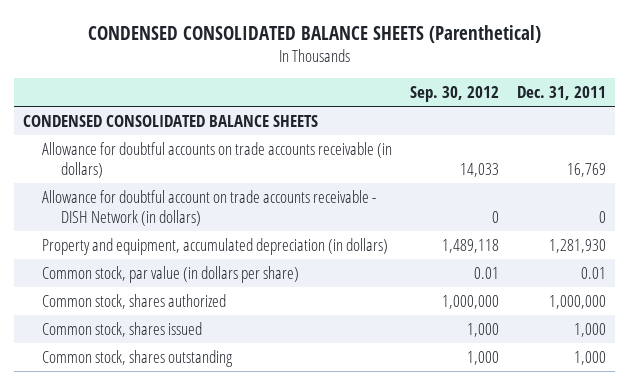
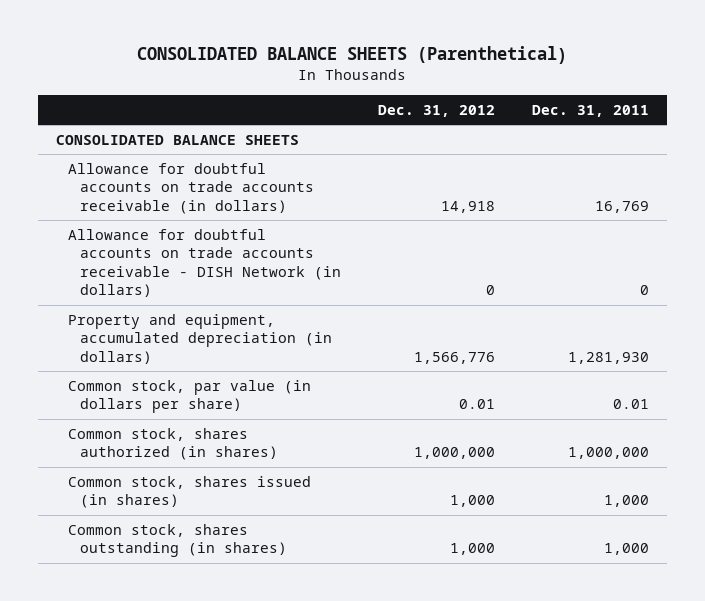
[87,24,541,43] CONDENSED CONSOLIDATED BALANCE SHEETS (Parenthetical) -> [137,46,568,65] CONSOLIDATED BALANCE SHEETS (Parenthetical)
[410,85,500,102] Sep. 30, 2012 -> none
none -> [377,104,495,117] Dec. 31, 2012
[23,114,319,127] CONDENSED CONSOLIDATED BALANCE SHEETS -> [56,134,300,145] CONSOLIDATED BALANCE SHEETS
[42,189,377,226] Allowance for doubtful account on trade accounts receivable - DISH Network (in dollars) -> [67,228,341,298] Allowance for doubtful accounts on trade accounts receivable - DISH Network (in dollars)
[42,293,227,309] Common stock, shares authorized -> [67,427,278,461] Common stock, shares authorized (in shares)
[42,321,203,337] Common stock, shares issued -> [67,475,311,509] Common stock, shares issued (in shares)
[42,349,234,367] Common stock, shares outstanding -> [67,523,287,558] Common stock, shares outstanding (in shares)

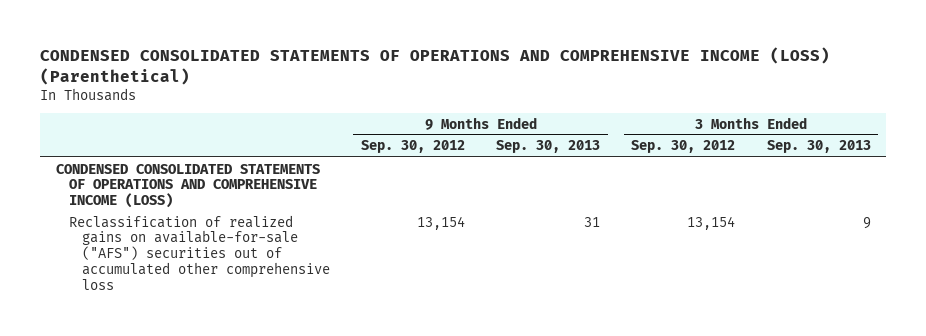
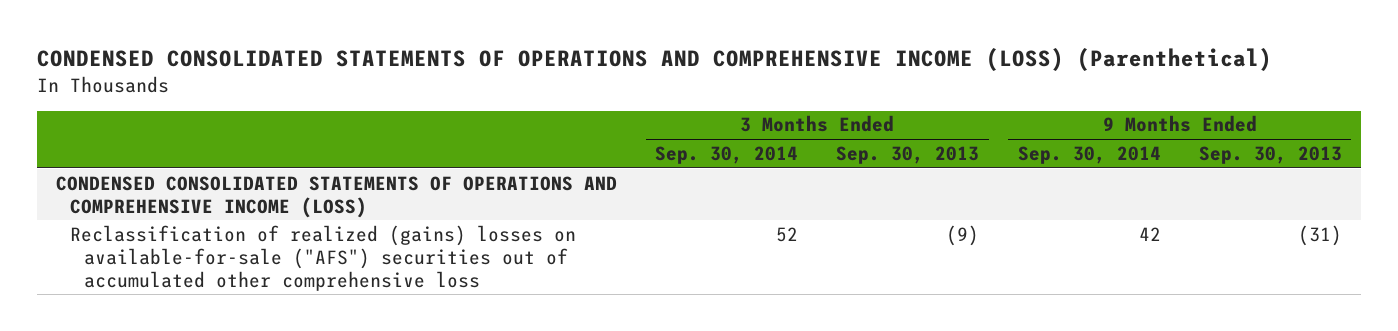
[361,140,466,154] Sep. 30, 2012 -> none
[631,140,736,154] Sep. 30, 2012 -> none
none -> [655,146,799,165] Sep. 30, 2014
none -> [1017,146,1161,165] Sep. 30, 2014
[68,214,330,290] Reclassification of realized gains on available-for-sale ("AFS") securities out of accumulated other comprehensive loss -> [70,224,577,291] Reclassification of realized (gains) losses on available-for-sale ("AFS") securities out of accumulated other comprehensive loss
[584,216,601,227] 31 -> [1297,224,1342,246] (31)
[862,216,871,229] 9 -> [946,224,980,246] (9)

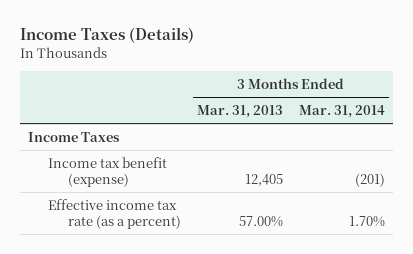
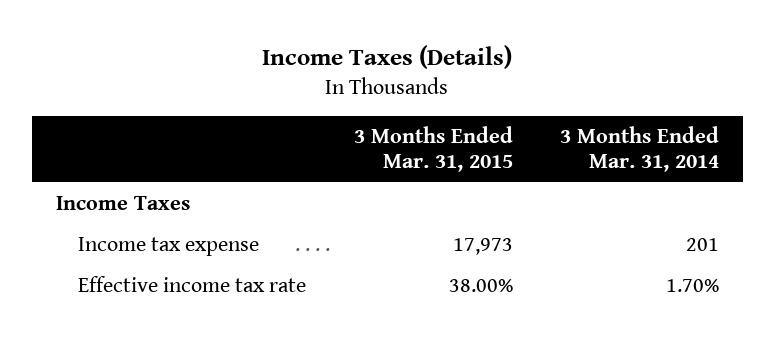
[197,105,284,119] Mar. 31, 2013 -> none
none -> [353,126,513,173] 3 Months Ended Mar. 31, 2015
[47,156,167,188] Income tax benefit (expense) -> [78,237,260,257] Income tax expense
[355,173,386,188] (201) -> [685,238,719,252] 201
[47,198,181,230] Effective income tax rate (as a percent) -> [78,276,307,293] Effective income tax rate

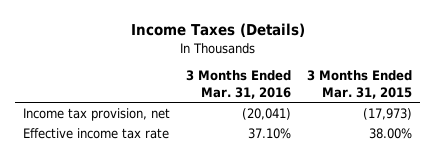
[559,126,719,173] 3 Months Ended Mar. 31, 2014 -> none
none -> [186,70,292,99] 3 Months Ended Mar. 31, 2016
[55,196,190,211] Income Taxes -> none
[78,237,260,257] Income tax expense -> [22,107,170,121] Income tax provision, net
[452,238,513,256] 17,973 -> [363,107,413,120] (17,973)

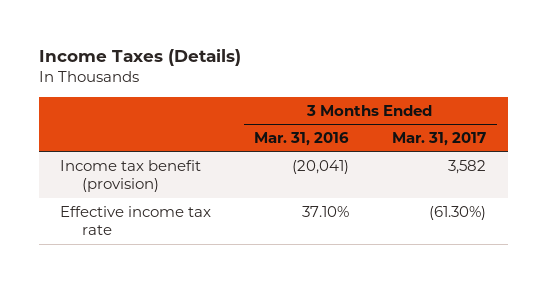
[307,70,413,99] 3 Months Ended Mar. 31, 2015 -> none
none -> [392,132,487,147] Mar. 31, 2017
[22,107,170,121] Income tax provision, net -> [60,159,202,193] Income tax benefit (provision)

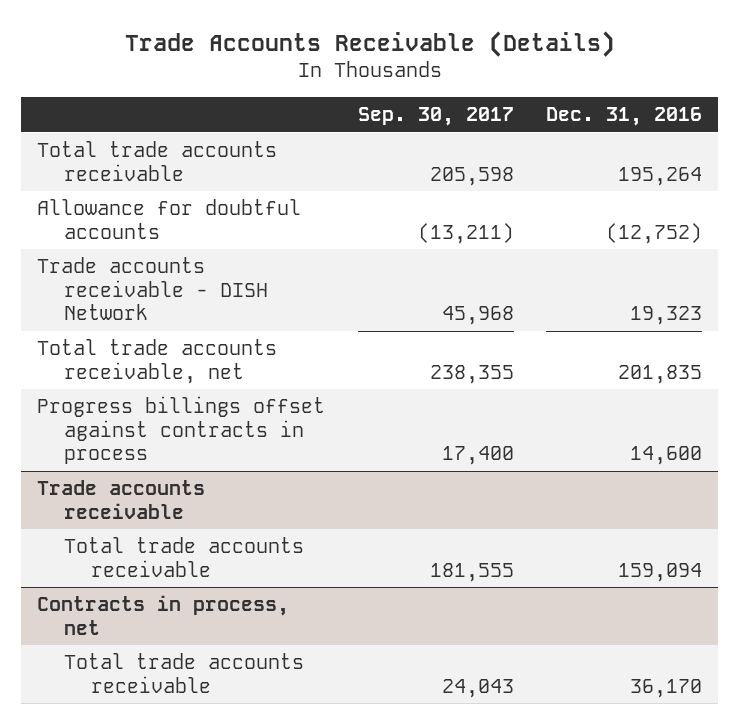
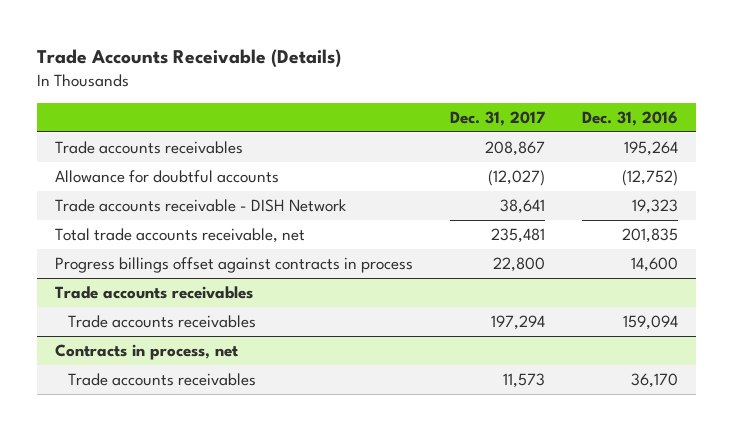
[357,107,514,127] Sep. 30, 2017 -> none
none -> [449,111,545,127] Dec. 31, 2017
[36,141,277,181] Total trade accounts receivable -> [55,140,244,154] Trade accounts receivables
[36,480,205,519] Trade accounts receivable -> [55,285,254,299] Trade accounts receivables
[64,537,305,577] Total trade accounts receivable -> [67,314,256,328] Trade accounts receivables
[64,653,305,693] Total trade accounts receivable -> [67,372,256,386] Trade accounts receivables

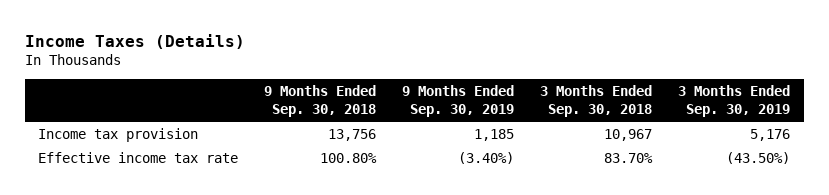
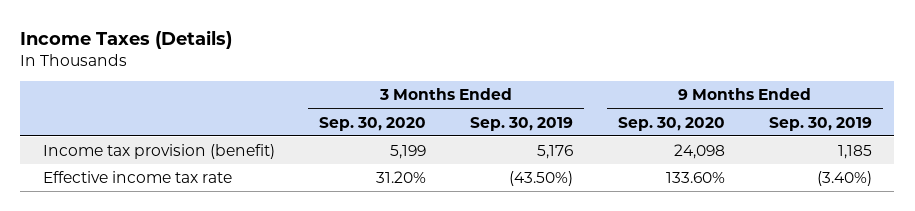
[264,85,377,118] 9 Months Ended Sep. 30, 2018 -> none
[540,85,653,118] 3 Months Ended Sep. 30, 2018 -> none
none -> [318,116,426,131] Sep. 30, 2020
none -> [617,116,725,131] Sep. 30, 2020
[38,128,199,143] Income tax provision -> [42,144,275,160] Income tax provision (benefit)

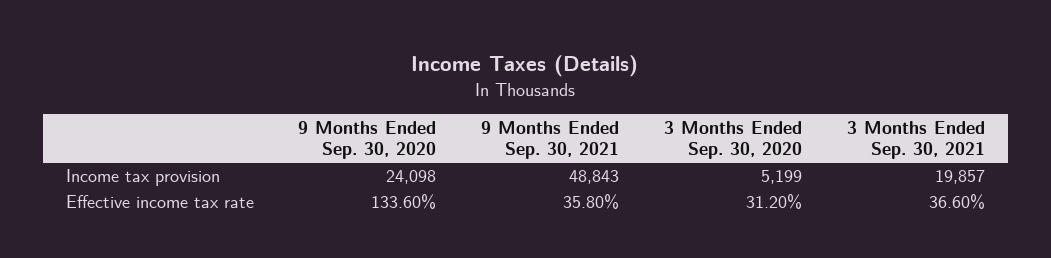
[470,116,574,131] Sep. 30, 2019 -> none
[769,116,873,131] Sep. 30, 2019 -> none
none -> [481,120,620,160] 9 Months Ended Sep. 30, 2021
none -> [847,120,986,160] 3 Months Ended Sep. 30, 2021
[42,144,275,160] Income tax provision (benefit) -> [65,169,220,187] Income tax provision

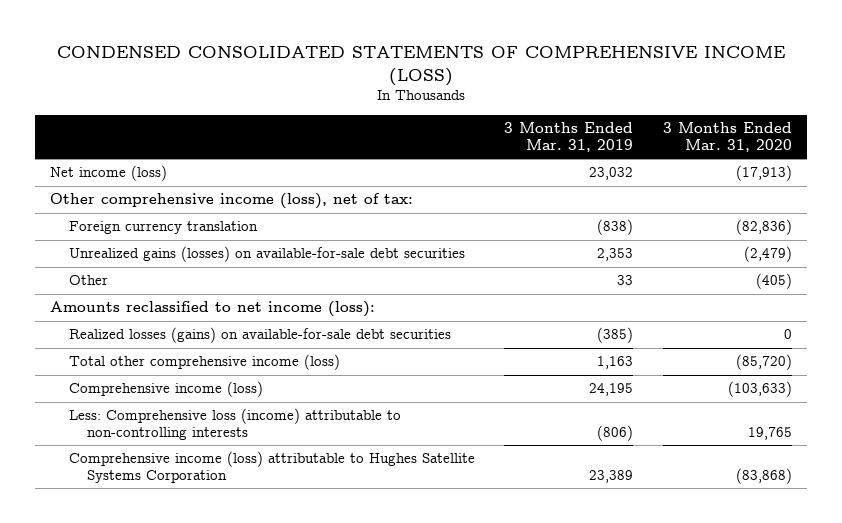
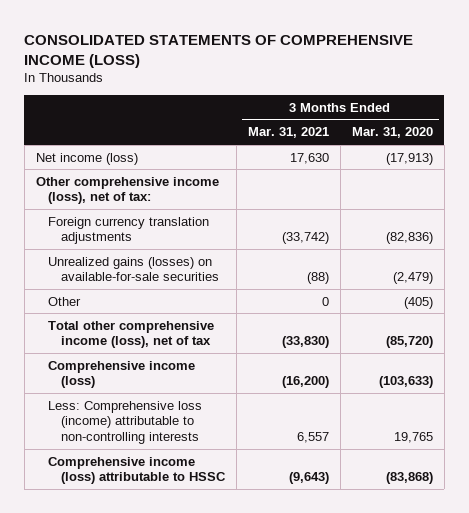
[57,46,786,86] CONDENSED CONSOLIDATED STATEMENTS OF COMPREHENSIVE INCOME (LOSS) -> [24,34,414,68] CONSOLIDATED STATEMENTS OF COMPREHENSIVE INCOME (LOSS)
[504,122,634,153] 3 Months Ended Mar. 31, 2019 -> none
none -> [248,127,330,139] Mar. 31, 2021
[68,221,258,235] Foreign currency translation -> [48,216,210,245] Foreign currency translation adjustments
[68,246,465,263] Unrealized gains (losses) on available-for-sale debt securities -> [48,256,220,282] Unrealized gains (losses) on available-for-sale securities
[50,301,376,318] Amounts reclassified to net income (loss): -> none
[68,327,451,344] Realized losses (gains) on available-for-sale debt securities -> none
[68,354,340,371] Total other comprehensive income (loss) -> [48,320,215,349] Total other comprehensive income (loss), net of tax
[68,451,475,484] Comprehensive income (loss) attributable to Hughes Satellite Systems Corporation -> [48,456,227,485] Comprehensive income (loss) attributable to HSSC

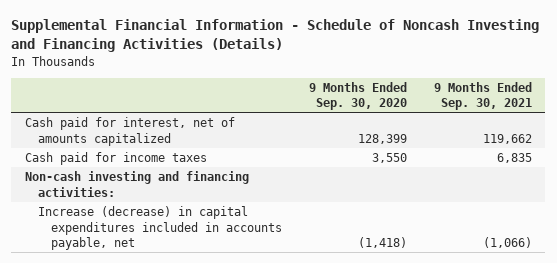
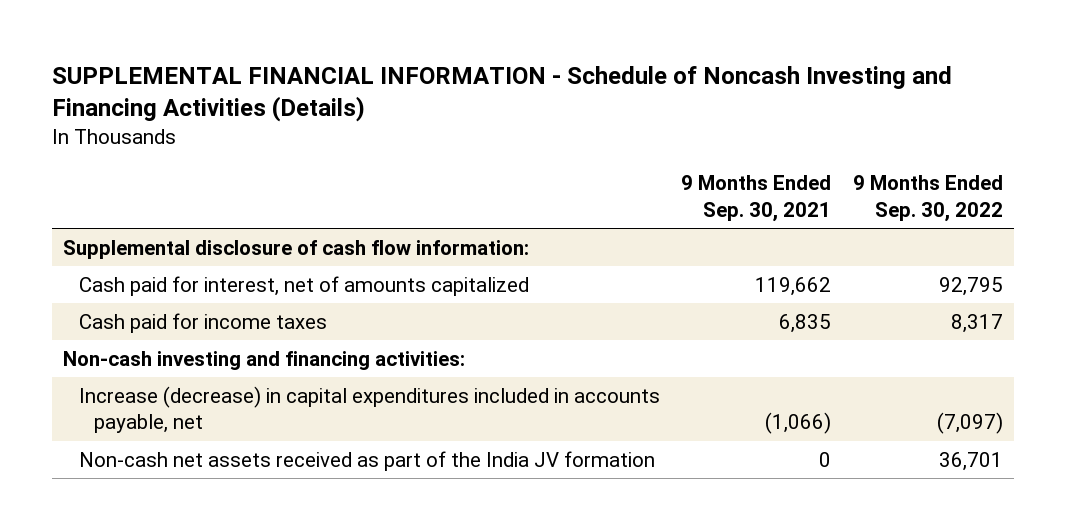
[11,19,540,53] Supplemental Financial Information - Schedule of Noncash Investing and Financing Activities (Details) -> [52,66,953,123] SUPPLEMENTAL FINANCIAL INFORMATION - Schedule of Noncash Investing and Financing Activities (Details)
[309,81,408,111] 9 Months Ended Sep. 30, 2020 -> none
none -> [853,175,1004,223] 9 Months Ended Sep. 30, 2022
none -> [63,239,530,259] Supplemental disclosure of cash flow information:
none -> [78,450,655,471] Non-cash net assets received as part of the India JV formation

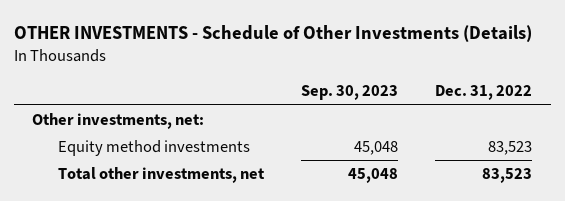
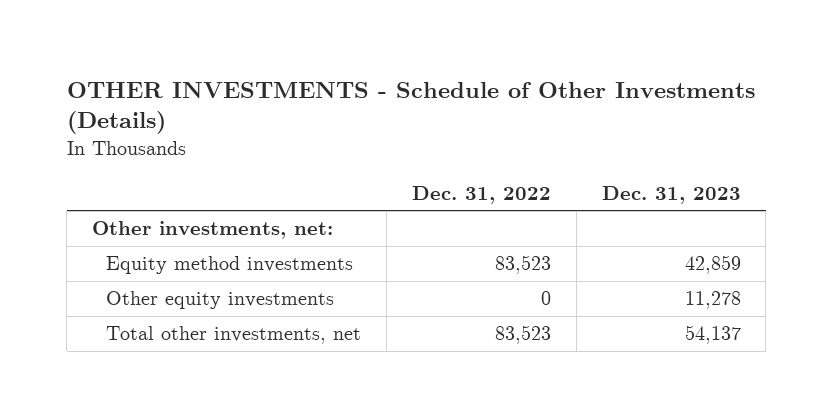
[301,85,399,101] Sep. 30, 2023 -> none
none -> [601,185,741,204] Dec. 31, 2023
none -> [106,291,335,310] Other equity investments

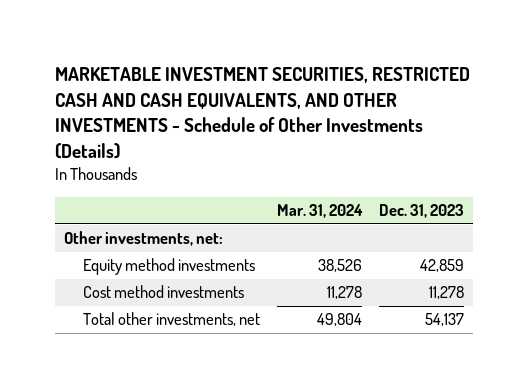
[66,81,755,135] OTHER INVESTMENTS - Schedule of Other Investments (Details) -> [55,66,471,159] MARKETABLE INVESTMENT SECURITIES, RESTRICTED CASH AND CASH EQUIVALENTS, AND OTHER INVESTMENTS - Schedule of Other Investments (Details)
[411,185,551,204] Dec. 31, 2022 -> none
none -> [276,204,363,219] Mar. 31, 2024
[106,291,335,310] Other equity investments -> [82,285,244,299] Cost method investments

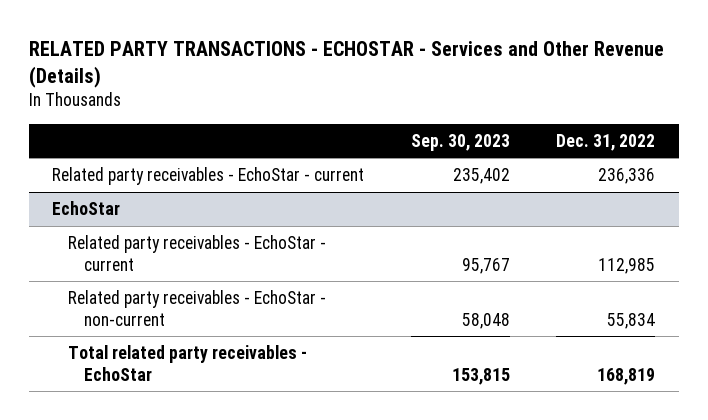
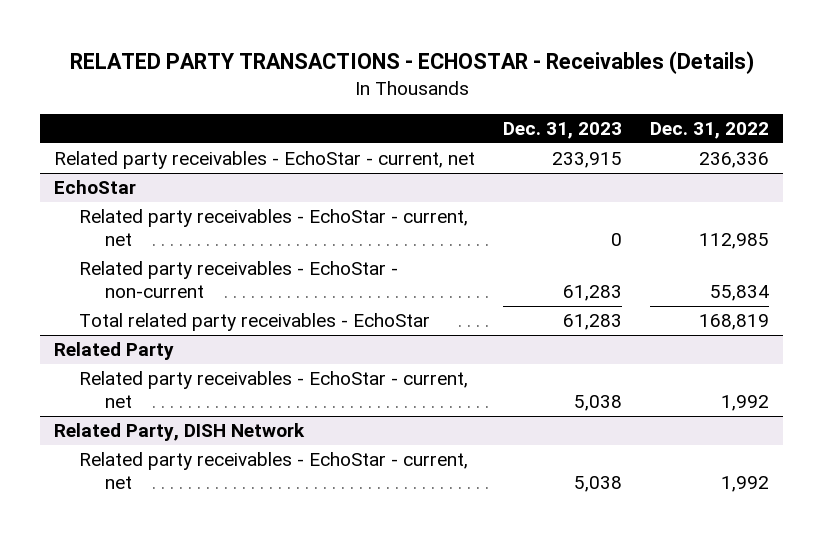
[29,41,665,88] RELATED PARTY TRANSACTIONS - ECHOSTAR - Services and Other Revenue (Details) -> [69,51,754,75] RELATED PARTY TRANSACTIONS - ECHOSTAR - Receivables (Details)
[410,133,510,151] Sep. 30, 2023 -> none
none -> [503,121,623,139] Dec. 31, 2023
[52,167,365,186] Related party receivables - EchoStar - current -> [54,151,476,170] Related party receivables - EchoStar - current, net
[68,235,327,271] Related party receivables - EchoStar - current -> [79,209,469,247] Related party receivables - EchoStar - current, net
none -> [54,342,175,361] Related Party
none -> [79,371,469,409] Related party receivables - EchoStar - current, net
none -> [54,423,306,442] Related Party, DISH Network
none -> [79,452,469,490] Related party receivables - EchoStar - current, net

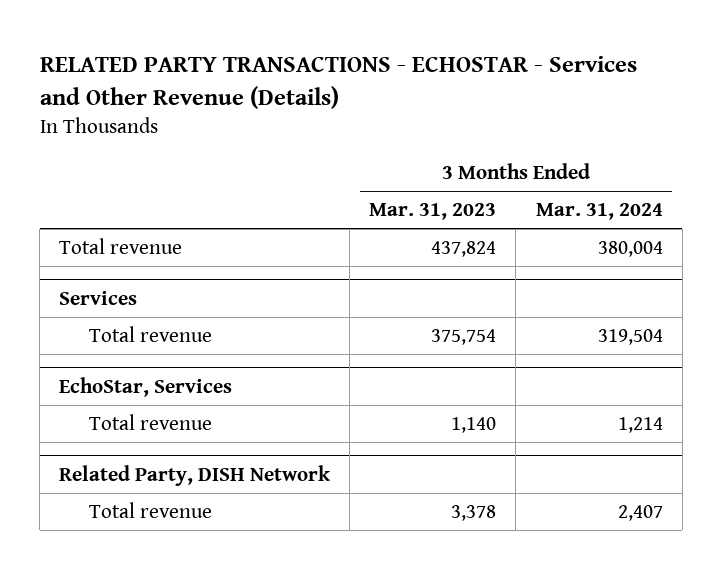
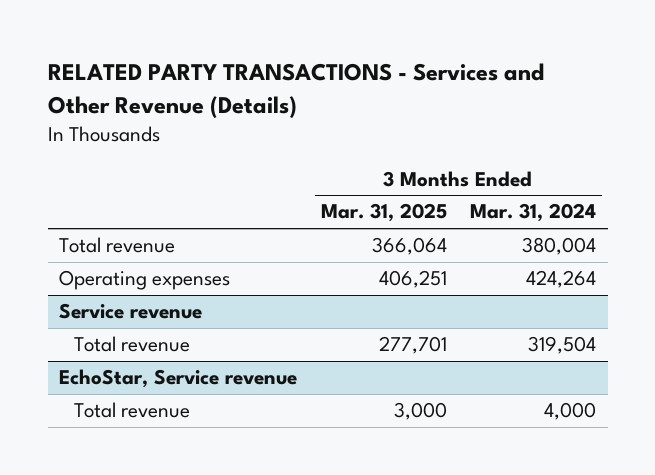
[39,56,637,109] RELATED PARTY TRANSACTIONS - ECHOSTAR - Services and Other Revenue (Details) -> [47,63,544,118] RELATED PARTY TRANSACTIONS - Services and Other Revenue (Details)
[369,203,497,221] Mar. 31, 2023 -> none
none -> [320,203,447,223] Mar. 31, 2025
none -> [59,270,231,291] Operating expenses
[59,290,138,305] Services -> [59,303,203,320] Service revenue
[59,376,233,397] EchoStar, Services -> none
[59,464,332,486] Related Party, DISH Network -> none
[89,502,213,519] Total revenue -> none
none -> [59,369,298,389] EchoStar, Service revenue
[617,417,663,434] 1,214 -> [543,402,596,421] 4,000

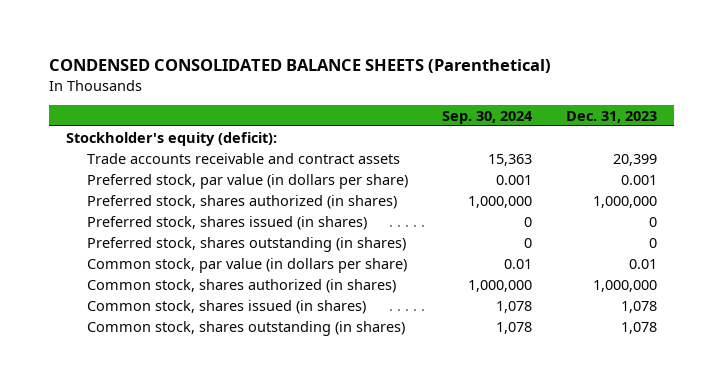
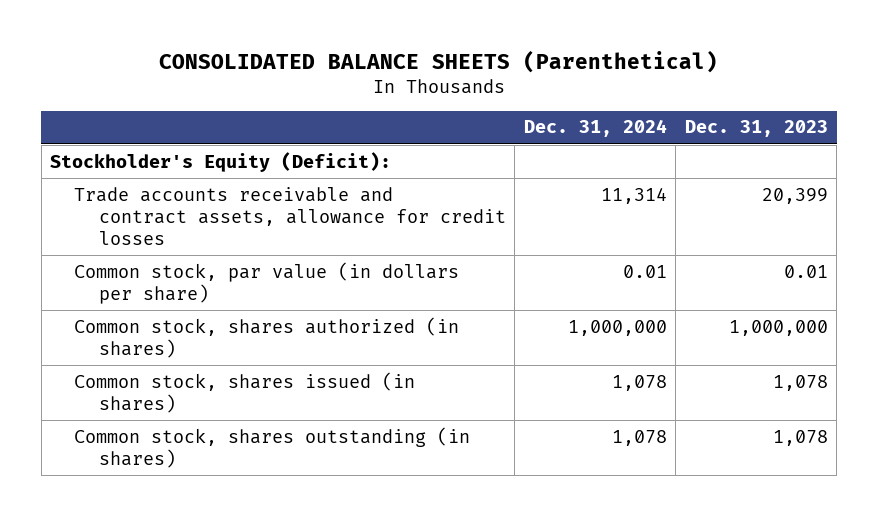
[49,59,552,74] CONDENSED CONSOLIDATED BALANCE SHEETS (Parenthetical) -> [158,49,718,73] CONSOLIDATED BALANCE SHEETS (Parenthetical)
[441,110,533,124] Sep. 30, 2024 -> none
none -> [523,119,667,138] Dec. 31, 2024
[86,173,408,189] Preferred stock, par value (in dollars per share) -> none
[86,194,397,209] Preferred stock, shares authorized (in shares) -> none
[86,215,367,230] Preferred stock, shares issued (in shares) -> none
[86,236,406,252] Preferred stock, shares outstanding (in shares) -> none
[66,131,278,146] Stockholder's equity (deficit): -> [50,151,392,172] Stockholder's Equity (Deficit):
[86,152,400,164] Trade accounts receivable and contract assets -> [74,186,506,245] Trade accounts receivable and contract assets, allowance for credit losses

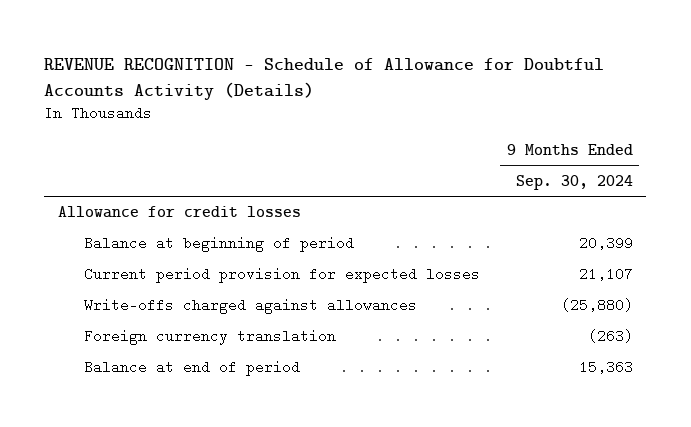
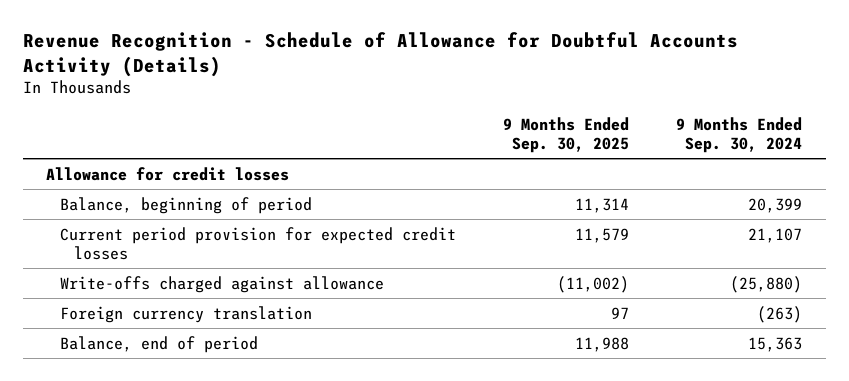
[44,58,605,100] REVENUE RECOGNITION - Schedule of Allowance for Doubtful Accounts Activity (Details) -> [22,32,738,77] Revenue Recognition - Schedule of Allowance for Doubtful Accounts Activity (Details)
none -> [503,116,630,153] 9 Months Ended Sep. 30, 2025
[83,236,354,253] Balance at beginning of period -> [60,196,313,214] Balance, beginning of period
[83,267,480,284] Current period provision for expected losses -> [60,226,457,260] Current period provision for expected credit losses
[83,298,417,315] Write-offs charged against allowances -> [60,275,385,293] Write-offs charged against allowance
[83,360,300,377] Balance at end of period -> [60,335,259,353] Balance, end of period

